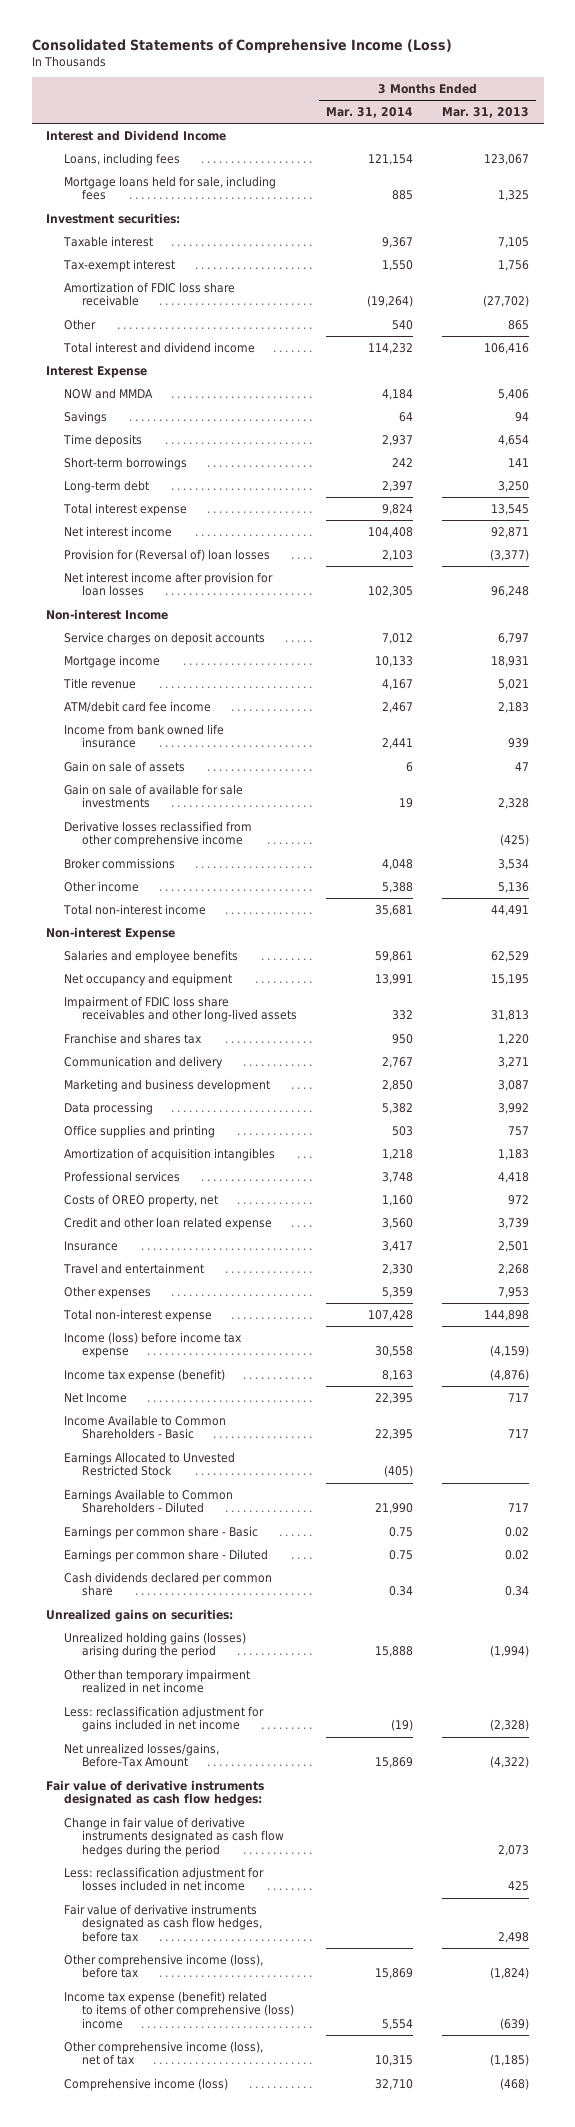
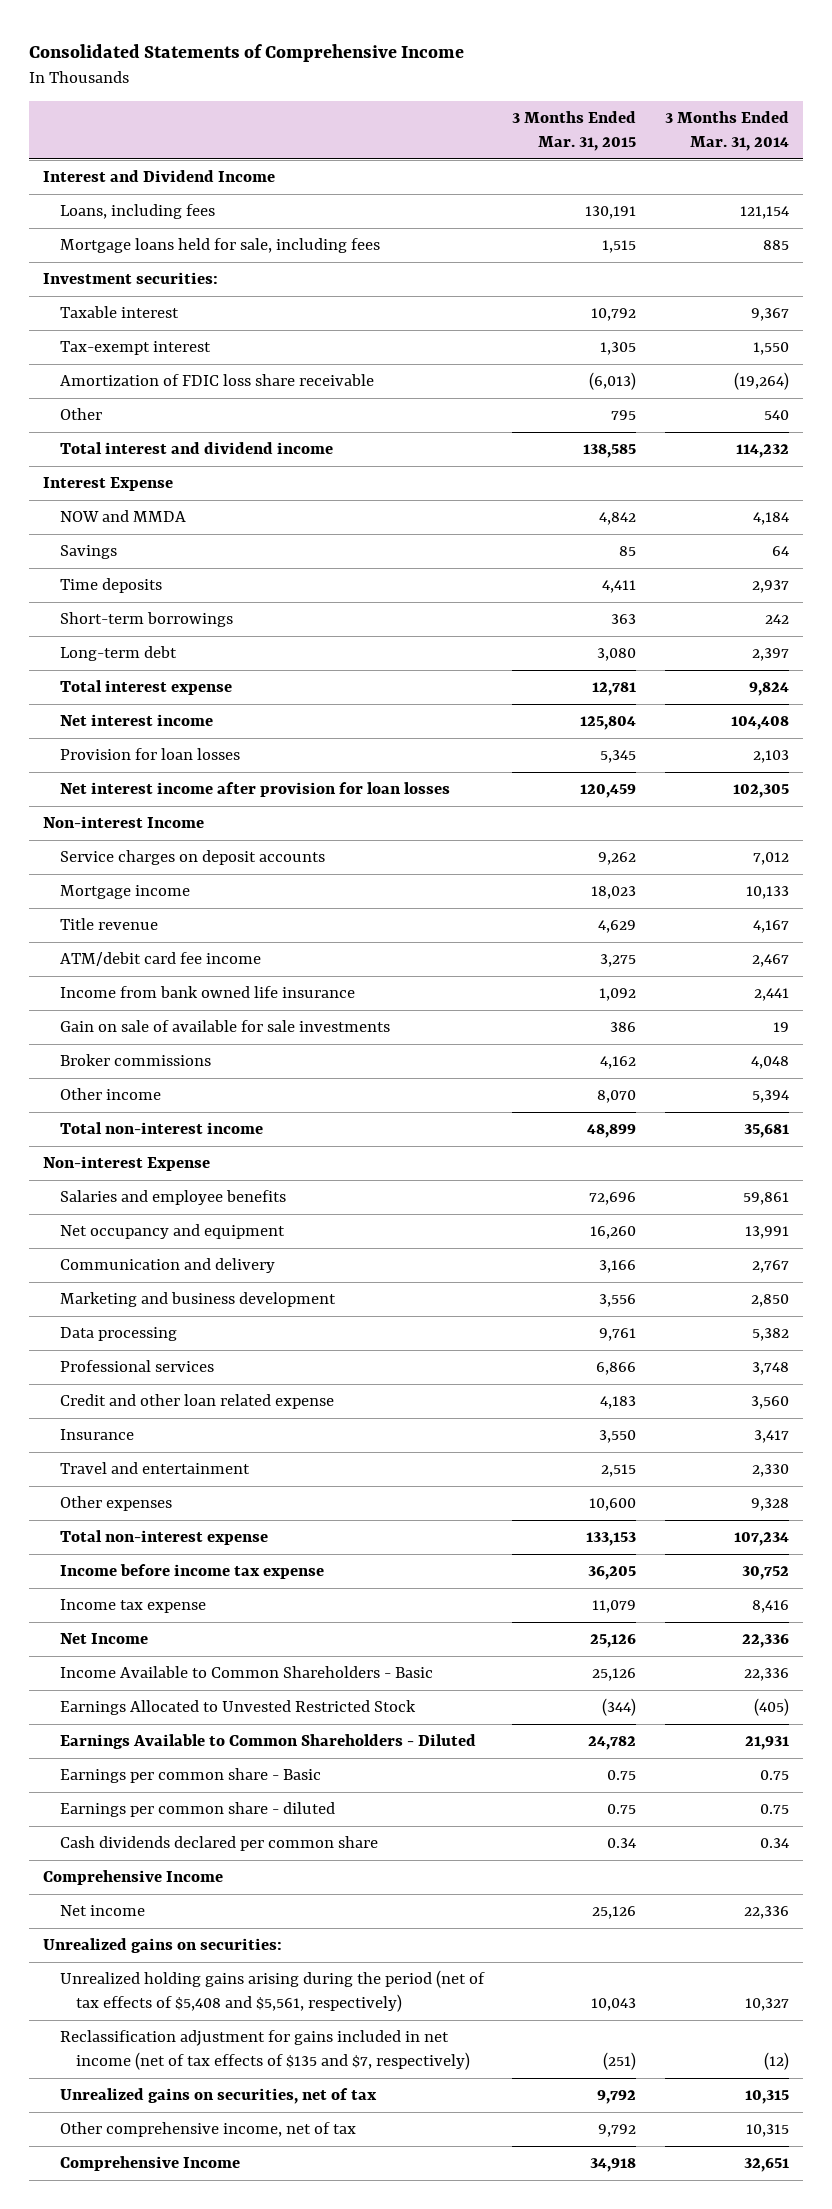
[31,38,452,53] Consolidated Statements of Comprehensive Income (Loss) -> [28,43,464,62] Consolidated Statements of Comprehensive Income
[442,106,530,118] Mar. 31, 2013 -> none
none -> [512,111,637,152] 3 Months Ended Mar. 31, 2015
[64,548,271,561] Provision for (Reversal of) loan losses -> [59,748,240,761] Provision for loan losses
[64,760,186,772] Gain on sale of assets -> none
[64,820,253,848] Derivative losses reclassified from other comprehensive income -> none
[382,881,414,893] 5,388 -> [751,1090,789,1104] 5,394
[64,995,298,1023] Impairment of FDIC loss share receivables and other long-lived assets -> none
[64,1032,203,1044] Franchise and shares tax -> none
[64,1124,216,1138] Office supplies and printing -> none
[64,1147,276,1161] Amortization of acquisition intangibles -> none
[64,1193,219,1207] Costs of OREO property, net -> none
[382,1286,414,1298] 5,359 -> [750,1498,789,1512] 9,328
[368,1309,414,1321] 107,428 -> [733,1532,789,1547] 107,234
[64,1331,243,1359] Income (loss) before income tax expense -> [59,1564,324,1580] Income before income tax expense
[375,1346,414,1358] 30,558 -> [741,1566,789,1581] 30,752
[64,1368,226,1382] Income tax expense (benefit) -> [59,1599,206,1614] Income tax expense
[382,1369,414,1381] 8,163 -> [751,1600,789,1614] 8,416
[375,1392,414,1404] 22,395 -> [741,1634,789,1649] 22,336
[375,1429,414,1441] 22,395 -> [743,1668,789,1682] 22,336
[375,1503,414,1515] 21,990 -> [744,1736,789,1751] 21,931
[64,1548,269,1562] Earnings per common share - Diluted -> [59,1802,335,1818] Earnings per common share - diluted
none -> [43,1870,224,1886] Comprehensive Income
none -> [59,1905,145,1917] Net income
[64,1668,251,1694] Other than temporary impairment realized in net income -> none
[64,1742,220,1768] Net unrealized losses/gains, Before-Tax Amount -> none
[46,1779,265,1807] Fair value of derivative instruments designated as cash flow hedges: -> none
[64,1816,285,1858] Change in fair value of derivative instruments designated as cash flow hedges during the period -> none
[64,1866,265,1892] Less: reclassification adjustment for losses included in net income -> none
[64,1903,263,1943] Fair value of derivative instruments designated as cash flow hedges, before tax -> none
[64,1953,264,1979] Other comprehensive income (loss), before tax -> none
[64,1990,295,2030] Income tax expense (benefit) related to items of other comprehensive (loss) income -> none
[64,1631,247,1659] Unrealized holding gains (losses) arising during the period -> [59,1970,485,2013] Unrealized holding gains arising during the period (net of tax effects of $5,408 and $5,561, respectively)
[375,1646,414,1658] 15,888 -> [744,1998,789,2012] 10,327
[64,1705,265,1733] Less: reclassification adjustment for gains included in net income -> [59,2030,471,2071] Reclassification adjustment for gains included in net income (net of tax effects of $135 and $7, respectively)
[391,1719,414,1732] (19) -> [763,2052,789,2071] (12)
none -> [59,2088,377,2105] Unrealized gains on securities, net of tax
[64,2040,264,2066] Other comprehensive income (loss), net of tax -> [59,2122,356,2138] Other comprehensive income, net of tax
[64,2077,229,2091] Comprehensive income (loss) -> [59,2156,240,2172] Comprehensive Income
[375,2078,414,2090] 32,710 -> [743,2158,789,2173] 32,651

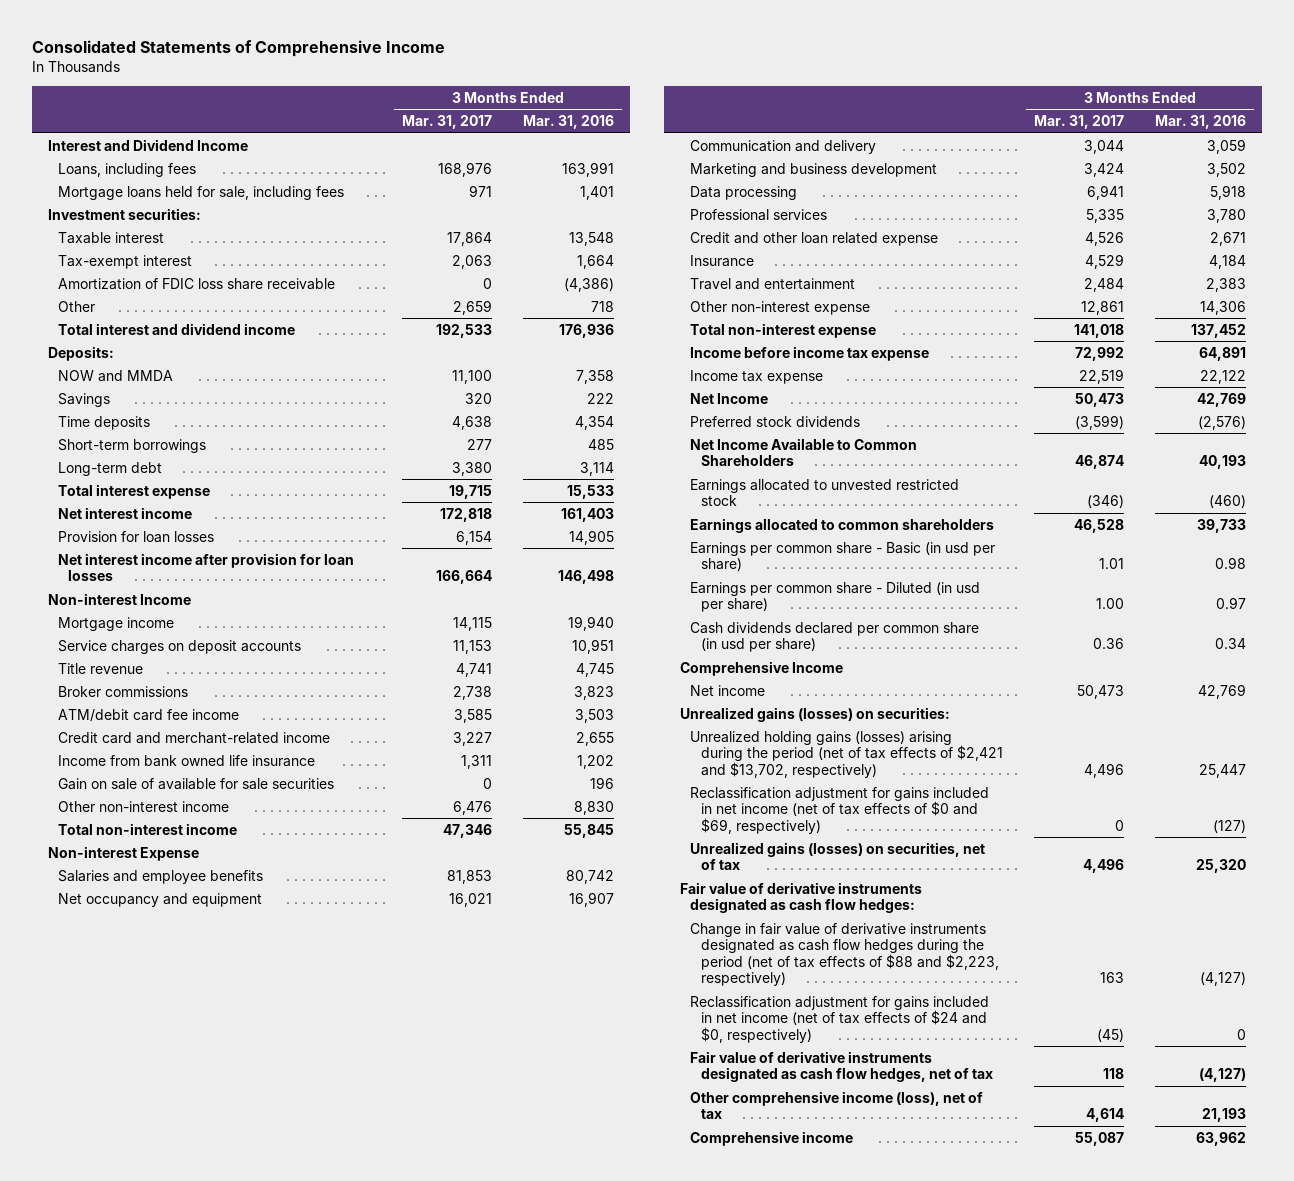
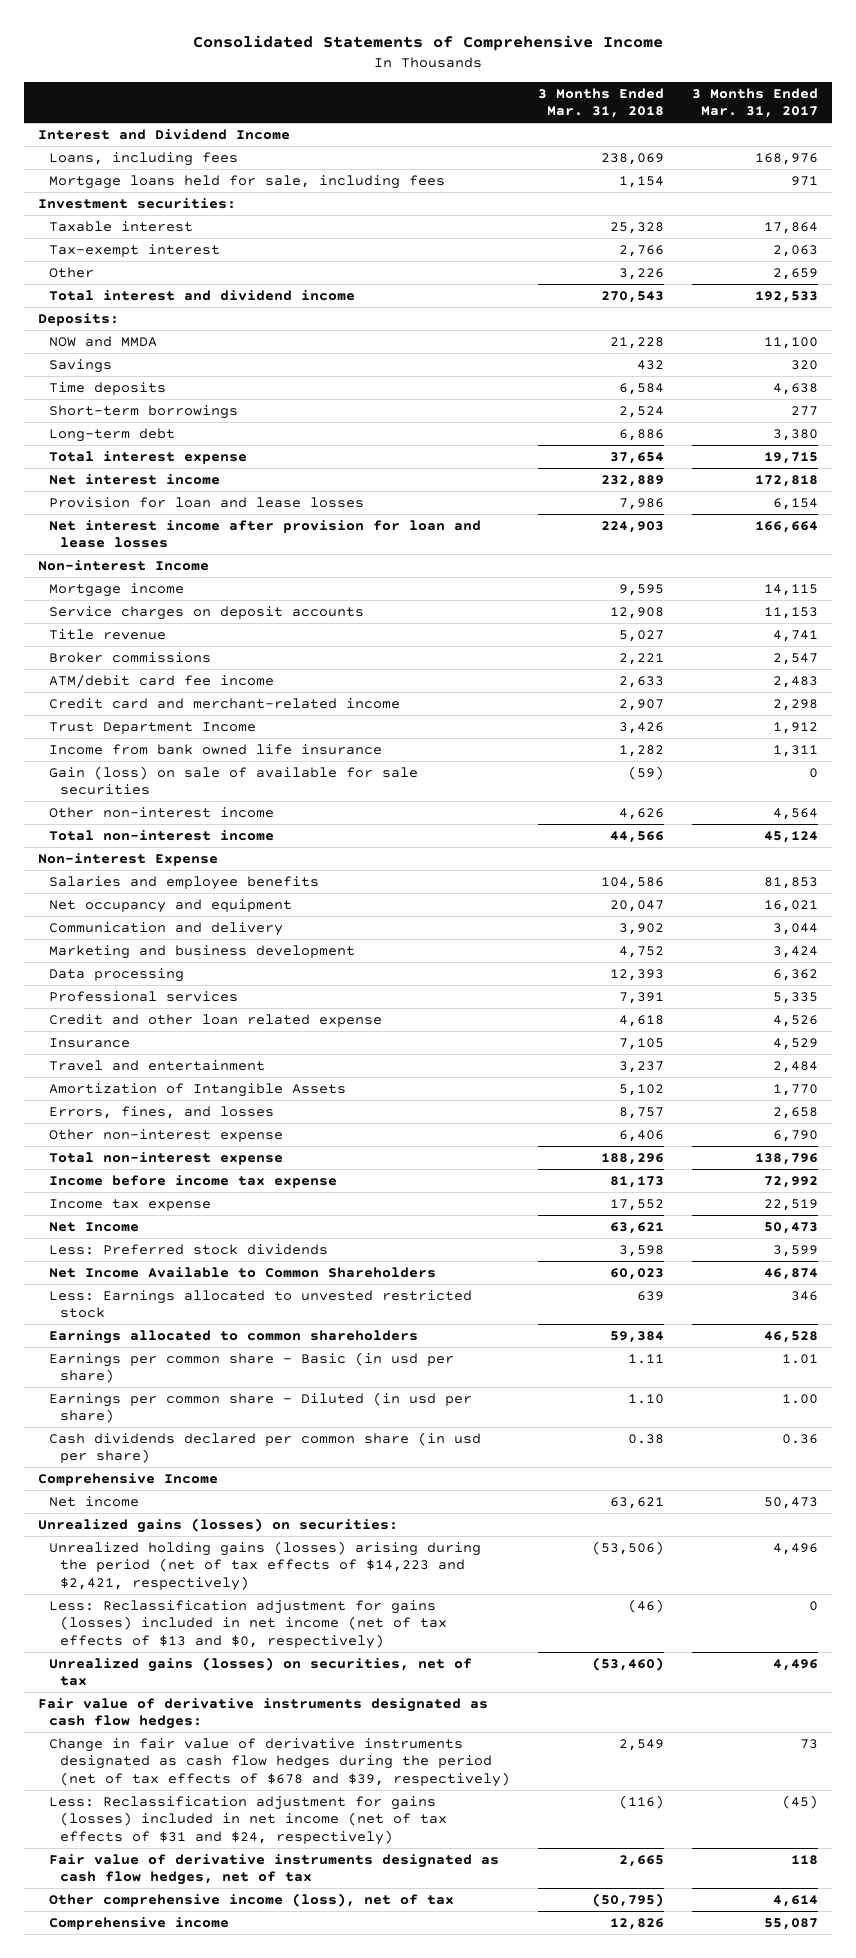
[522,115,614,130] Mar. 31, 2016 -> none
none -> [537,87,664,119] 3 Months Ended Mar. 31, 2018
[57,277,335,290] Amortization of FDIC loss share receivable -> none
[57,530,214,543] Provision for loan losses -> [48,496,364,508] Provision for loan and lease losses
[57,552,354,582] Net interest income after provision for loan losses -> [48,519,481,549] Net interest income after provision for loan and lease losses
[452,685,492,700] 2,738 -> [773,652,819,665] 2,547
[453,708,492,723] 3,585 -> [773,675,819,688] 2,483
[452,731,492,746] 3,227 -> [773,698,819,711] 2,298
none -> [48,721,256,734] Trust Department Income
[57,777,334,790] Gain on sale of available for sale securities -> [48,765,418,796] Gain (loss) on sale of available for sale securities
[452,800,492,815] 6,476 -> [773,807,819,820] 4,564
[442,823,492,838] 47,346 -> [764,830,819,843] 45,124
[1086,184,1124,200] 6,941 -> [773,968,819,981] 6,362
none -> [48,1082,346,1097] Amortization of Intangible Assets
none -> [48,1105,274,1119] Errors, fines, and losses
[1080,300,1124,315] 12,861 -> [773,1129,819,1142] 6,790
[1073,323,1124,338] 141,018 -> [755,1152,819,1165] 138,796
[690,415,861,427] Preferred stock dividends -> [48,1243,328,1255] Less: Preferred stock dividends
[1074,414,1124,430] (3,599) -> [773,1244,819,1257] 3,599
[690,478,960,507] Earnings allocated to unvested restricted stock -> [48,1289,472,1319] Less: Earnings allocated to unvested restricted stock
[1086,495,1124,509] (346) -> [791,1290,819,1301] 346
[690,730,1003,778] Unrealized holding gains (losses) arising during the period (net of tax effects of $2,421 and $13,702, respectively) -> [48,1540,481,1591] Unrealized holding gains (losses) arising during the period (net of tax effects of $14,223 and $2,421, respectively)
[690,786,990,834] Reclassification adjustment for gains included in net income (net of tax effects of $0 and $69, respectively) -> [48,1599,447,1649] Less: Reclassification adjustment for gains (losses) included in net income (net of tax effects of $13 and $0, respectively)
[690,922,999,987] Change in fair value of derivative instruments designated as cash flow hedges during the period (net of tax effects of $88 and $2,223, respectively) -> [48,1737,510,1787] Change in fair value of derivative instruments designated as cash flow hedges during the period (net of tax effects of $678 and $39, respectively)
[1099,972,1124,984] 163 -> [800,1738,819,1749] 73
[690,995,990,1043] Reclassification adjustment for gains included in net income (net of tax effects of $24 and $0, respectively) -> [48,1795,447,1845] Less: Reclassification adjustment for gains (losses) included in net income (net of tax effects of $31 and $24, respectively)

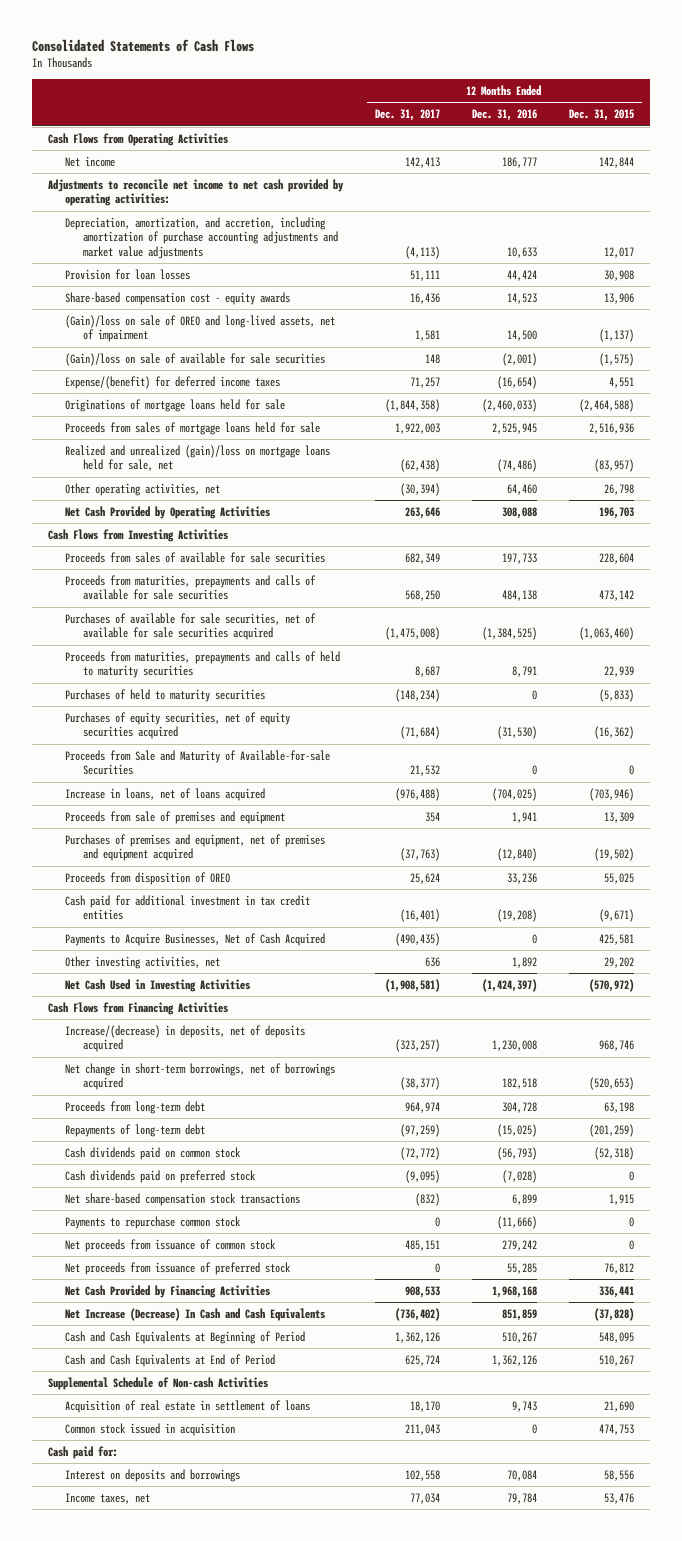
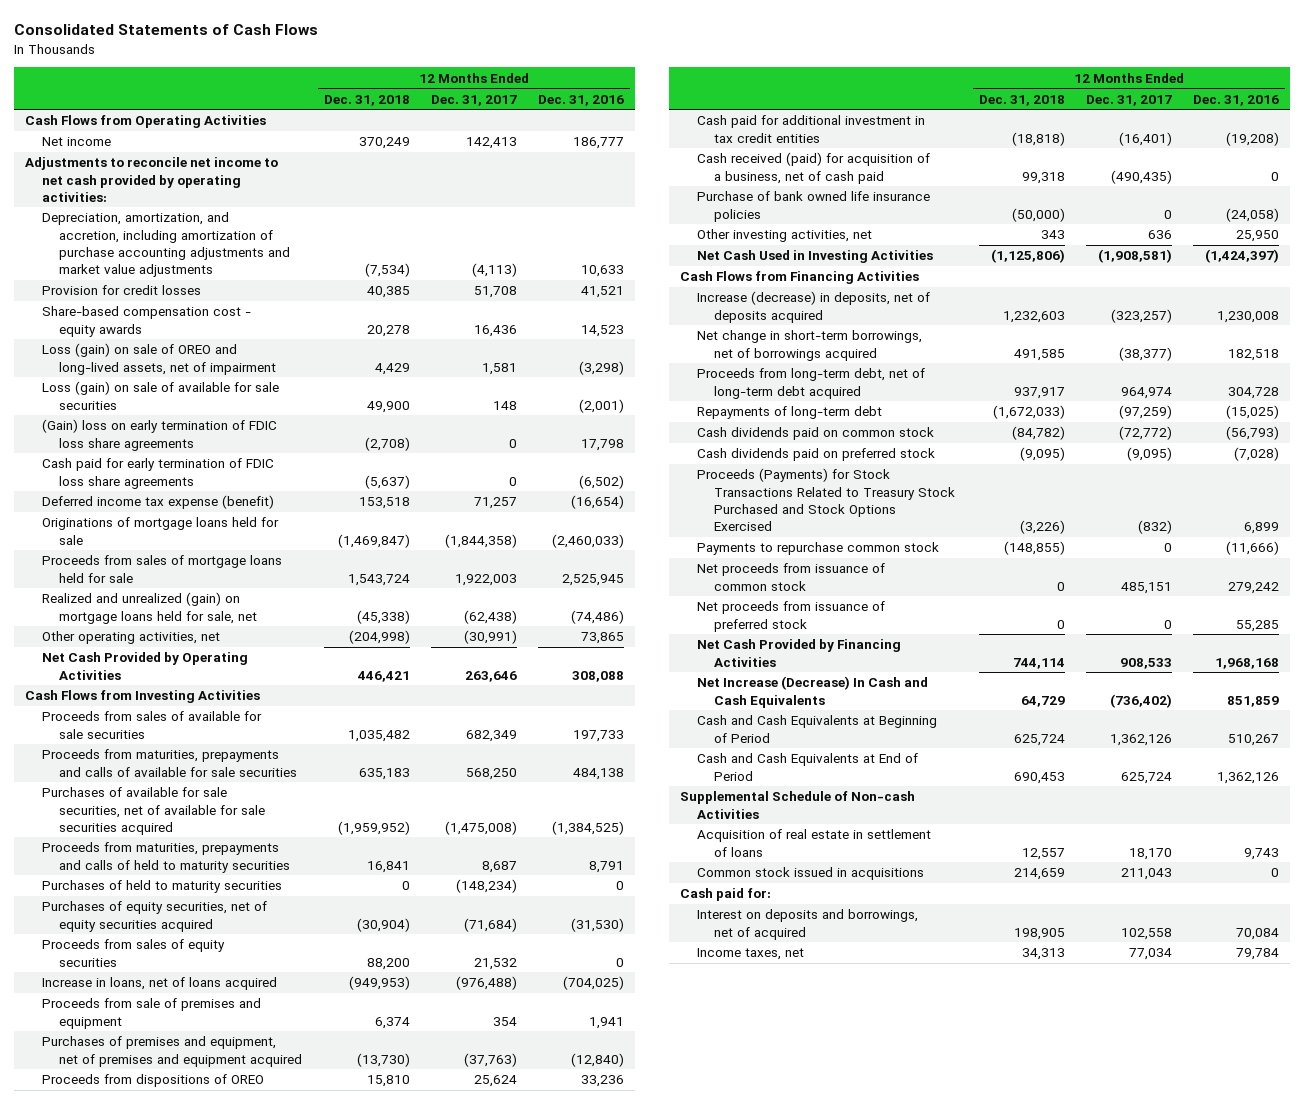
[568,109,634,122] Dec. 31, 2015 -> none
none -> [323,94,410,106] Dec. 31, 2018
[65,268,191,280] Provision for loan losses -> [41,285,201,296] Provision for credit losses
[409,269,440,281] 51,111 -> [473,286,517,299] 51,708
[506,269,537,281] 44,424 -> [581,286,625,299] 41,521
[65,314,336,343] (Gain)/loss on sale of OREO and long-lived assets, net of impairment -> [41,343,277,375] Loss (gain) on sale of OREO and long-lived assets, net of impairment
[506,330,537,342] 14,500 -> [579,360,625,375] (3,298)
[65,352,326,366] (Gain)/loss on sale of available for sale securities -> [41,381,279,410] Loss (gain) on sale of available for sale securities
none -> [41,419,277,451] (Gain) loss on early termination of FDIC loss share agreements
none -> [41,458,274,489] Cash paid for early termination of FDIC loss share agreements
[65,375,281,389] Expense/(benefit) for deferred income taxes -> [41,495,274,510] Deferred income tax expense (benefit)
[65,444,331,472] Realized and unrealized (gain)/loss on mortgage loans held for sale, net -> [41,592,258,624] Realized and unrealized (gain) on mortgage loans held for sale, net
[399,482,440,496] (30,394) -> [463,630,517,645] (30,991)
[506,483,537,495] 64,460 -> [581,632,625,645] 73,865
[65,749,331,776] Proceeds from Sale and Maturity of Available-for-sale Securities -> [41,939,225,967] Proceeds from sales of equity securities
[65,871,231,885] Proceeds from disposition of OREO -> [41,1074,264,1088] Proceeds from dispositions of OREO
[65,932,326,946] Payments to Acquire Businesses, Net of Cash Acquired -> [697,152,931,184] Cash received (paid) for acquisition of a business, net of cash paid
none -> [697,191,931,222] Purchase of bank owned life insurance policies
[511,956,537,968] 1,892 -> [1236,230,1280,243] 25,950
[65,1024,306,1053] Increase/(decrease) in deposits, net of deposits acquired -> [697,291,931,323] Increase (decrease) in deposits, net of deposits acquired
[65,1100,206,1114] Proceeds from long-term debt -> [697,368,926,399] Proceeds from long-term debt, net of long-term debt acquired
[65,1192,301,1206] Net share-based compensation stock transactions -> [697,468,956,531] Proceeds (Payments) for Stock Transactions Related to Treasury Stock Purchased and Stock Options Exercised
[65,1422,236,1436] Common stock issued in acquisition -> [697,867,925,881] Common stock issued in acquisitions
[65,1468,241,1482] Interest on deposits and borrowings -> [697,909,919,940] Interest on deposits and borrowings, net of acquired

